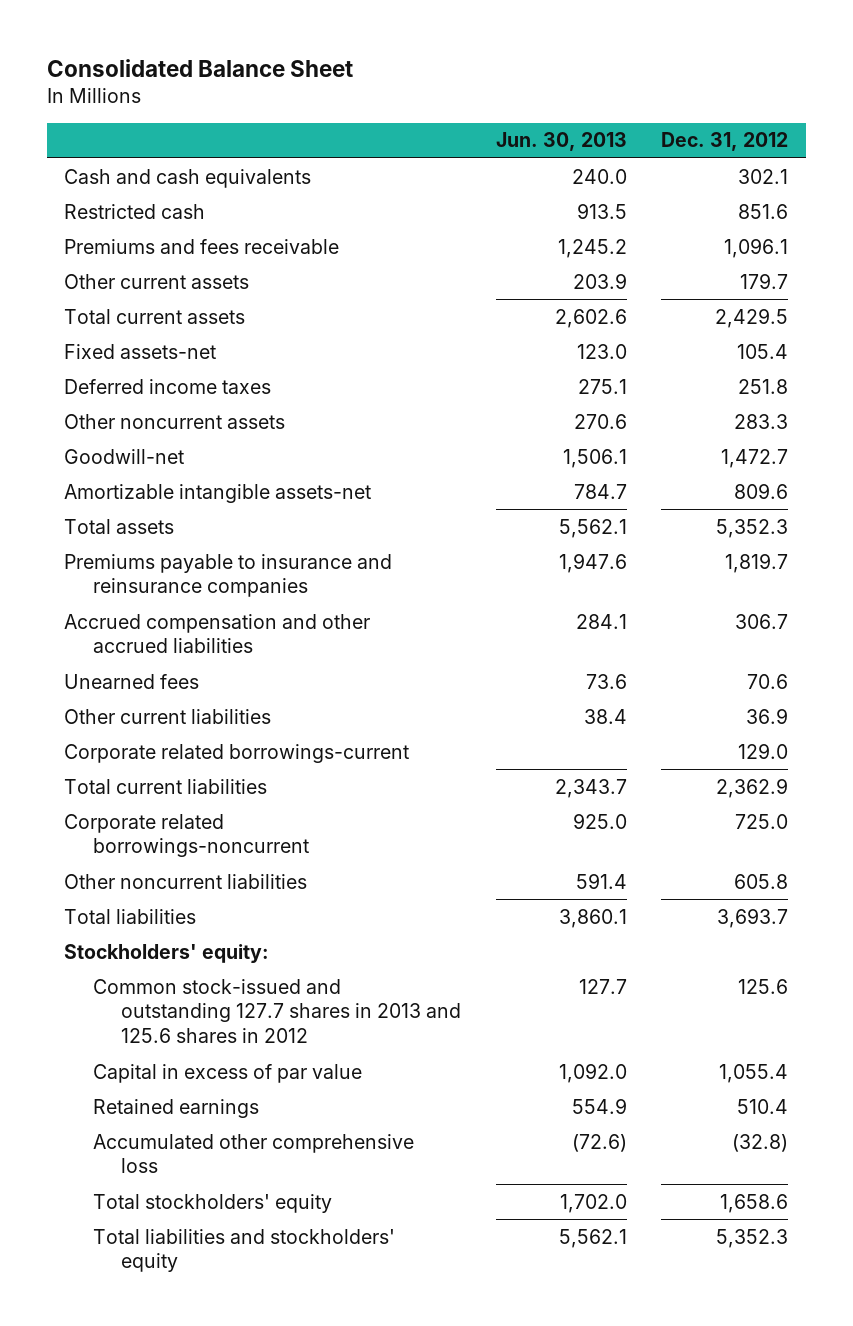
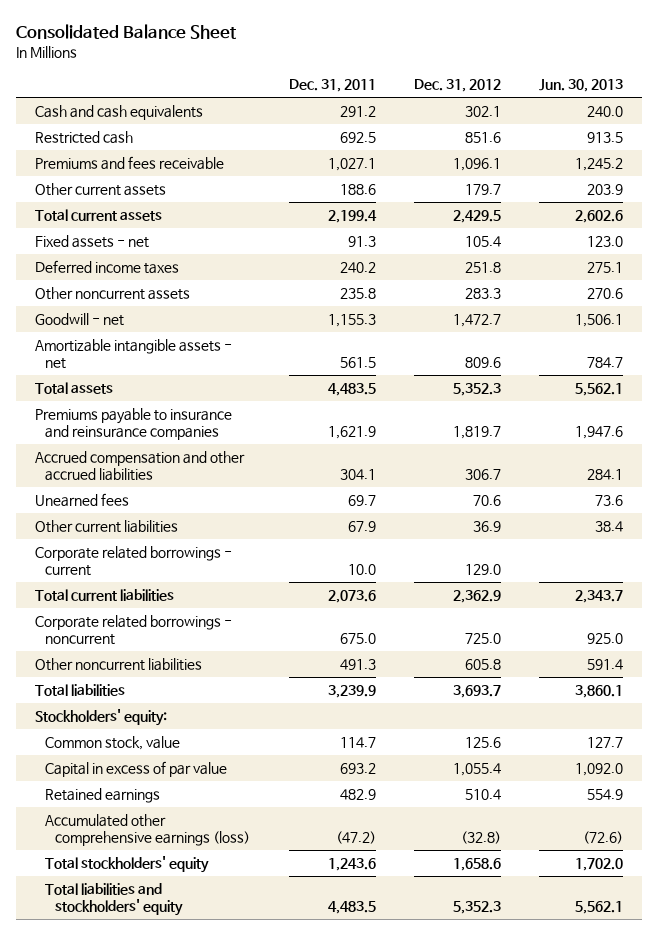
none -> [288,79,376,93] Dec. 31, 2011
[64,343,217,359] Fixed assets-net -> [34,235,149,249] Fixed assets - net
[64,448,185,464] Goodwill-net -> [34,313,124,327] Goodwill - net
[64,483,372,503] Amortizable intangible assets-net -> [34,339,232,370] Amortizable intangible assets - net
[64,743,410,763] Corporate related borrowings-current -> [34,546,232,577] Corporate related borrowings - current
[64,813,309,858] Corporate related borrowings-noncurrent -> [34,615,232,646] Corporate related borrowings - noncurrent
[92,978,462,1044] Common stock-issued and outstanding 127.7 shares in 2013 and 125.6 shares in 2012 -> [45,736,181,751] Common stock, value
[92,1133,414,1174] Accumulated other comprehensive loss -> [45,814,251,847] Accumulated other comprehensive earnings (loss)

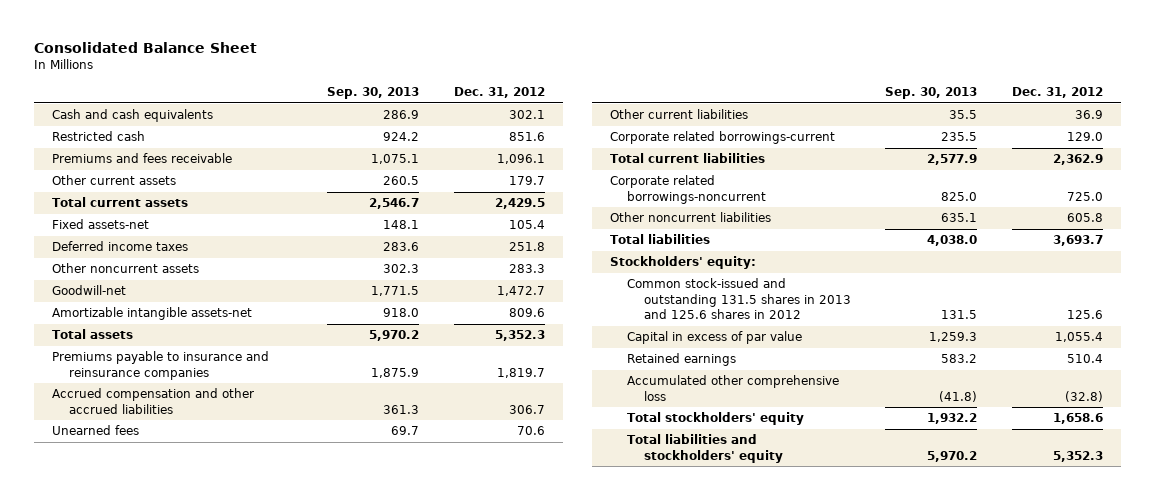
[288,79,376,93] Dec. 31, 2011 -> none
[538,79,623,93] Jun. 30, 2013 -> none
none -> [327,87,420,100] Sep. 30, 2013
[34,235,149,249] Fixed assets - net -> [51,219,149,230] Fixed assets-net
[34,313,124,327] Goodwill - net -> [51,285,126,296] Goodwill-net
[34,339,232,370] Amortizable intangible assets - net -> [51,307,252,321] Amortizable intangible assets-net
[34,546,232,577] Corporate related borrowings - current -> [609,131,835,145] Corporate related borrowings-current
[34,615,232,646] Corporate related borrowings - noncurrent -> [609,175,766,204] Corporate related borrowings-noncurrent
[45,736,181,751] Common stock, value -> [626,278,851,319] Common stock-issued and outstanding 131.5 shares in 2013 and 125.6 shares in 2012
[45,814,251,847] Accumulated other comprehensive earnings (loss) -> [626,375,839,401] Accumulated other comprehensive loss

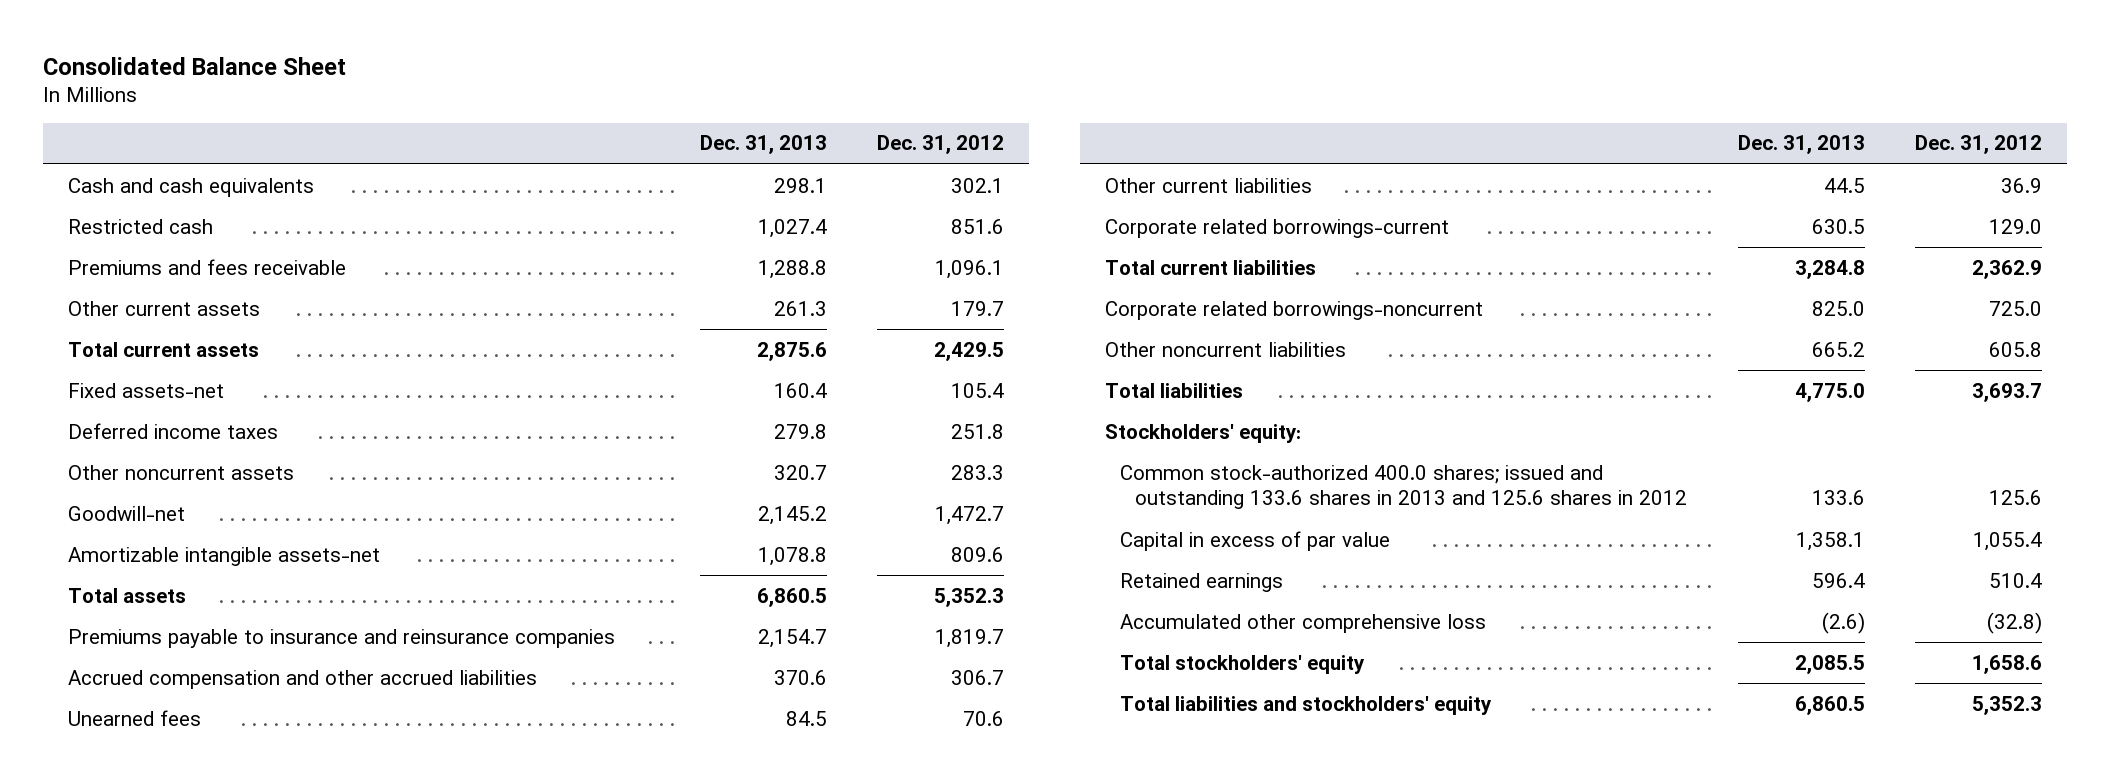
[327,87,420,100] Sep. 30, 2013 -> none
none -> [700,135,828,155] Dec. 31, 2013
[626,278,851,319] Common stock-issued and outstanding 131.5 shares in 2013 and 125.6 shares in 2012 -> [1120,464,1688,510] Common stock-authorized 400.0 shares; issued and outstanding 133.6 shares in 2013 and 125.6 shares in 2012

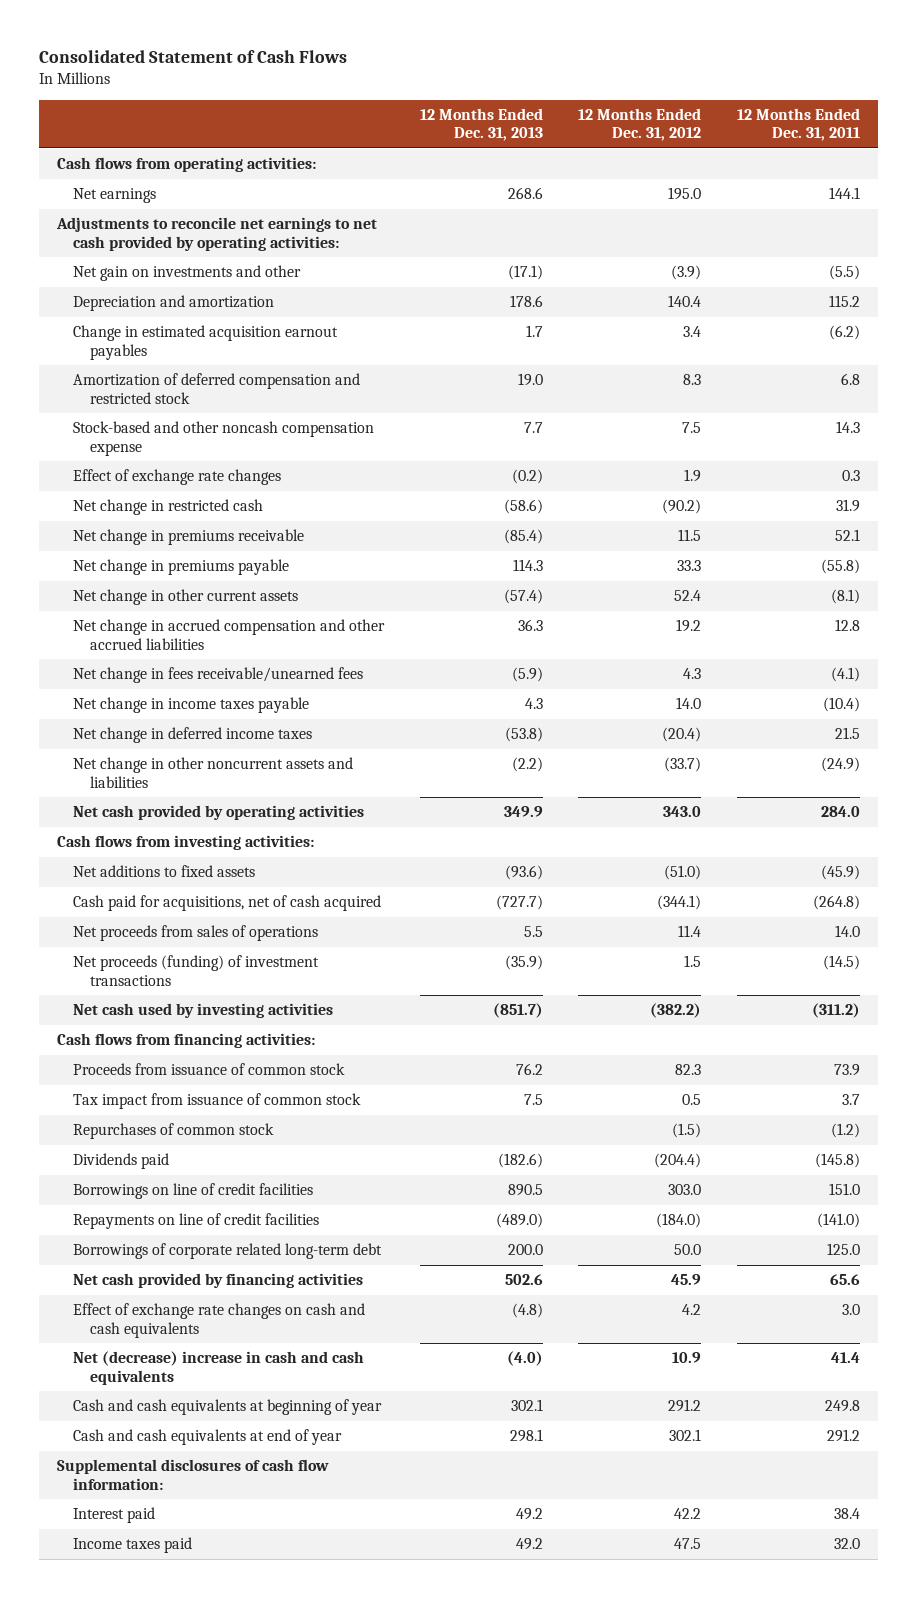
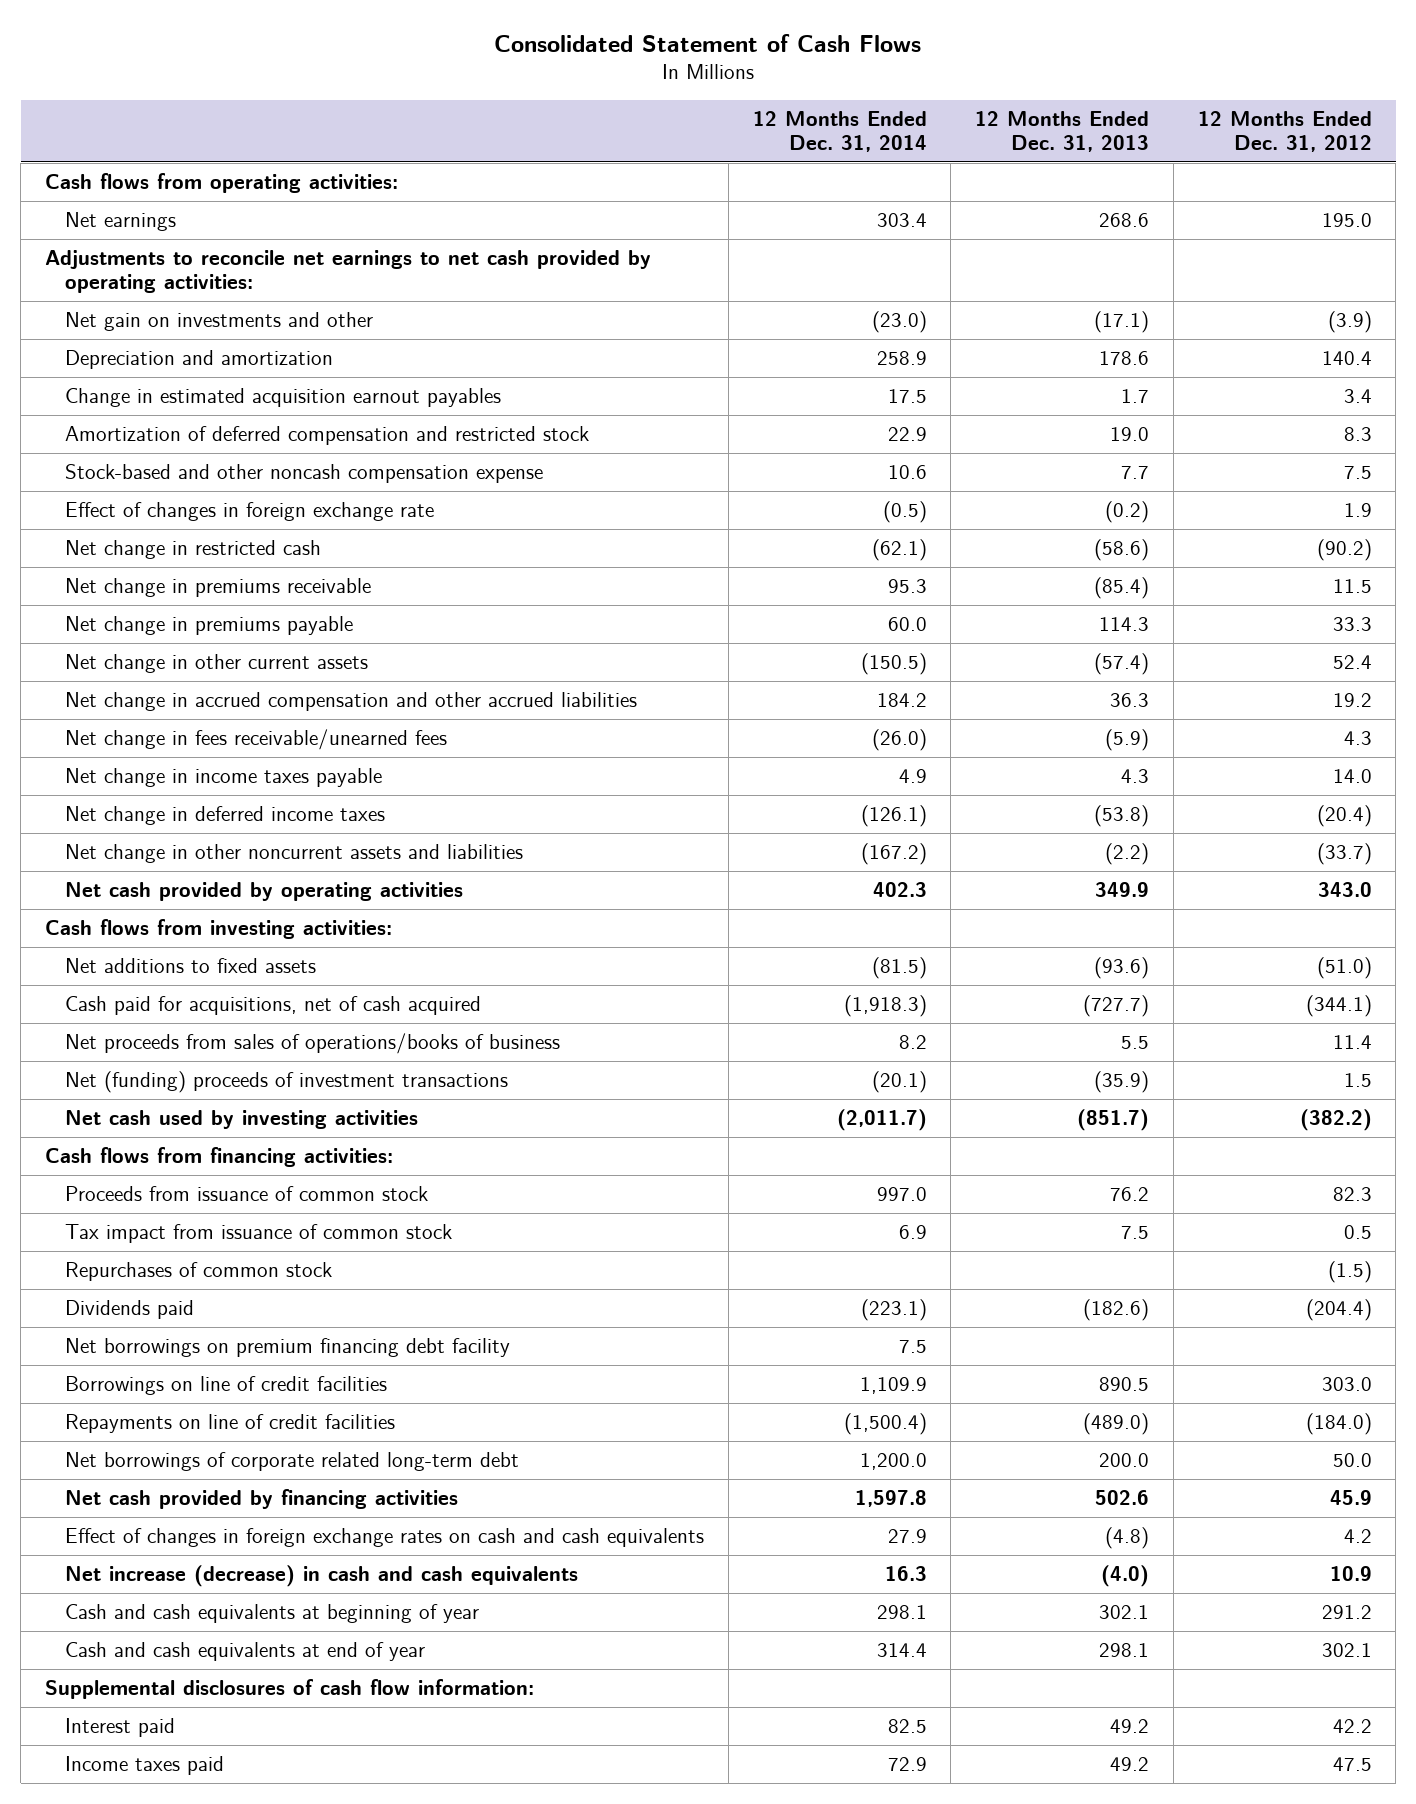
[737,107,861,142] 12 Months Ended Dec. 31, 2011 -> none
none -> [752,110,927,152] 12 Months Ended Dec. 31, 2014
[73,469,282,486] Effect of exchange rate changes -> [64,501,434,521] Effect of changes in foreign exchange rate
[73,925,319,942] Net proceeds from sales of operations -> [64,1032,560,1054] Net proceeds from sales of operations/books of business
[73,955,320,986] Net proceeds (funding) of investment transactions -> [64,1070,508,1093] Net (funding) proceeds of investment transactions
none -> [64,1337,510,1357] Net borrowings on premium financing debt facility
[73,1243,383,1260] Borrowings of corporate related long-term debt -> [64,1451,519,1471] Net borrowings of corporate related long-term debt
[73,1303,366,1338] Effect of exchange rate changes on cash and cash equivalents -> [64,1527,704,1547] Effect of changes in foreign exchange rates on cash and cash equivalents
[73,1351,365,1385] Net (decrease) increase in cash and cash equivalents -> [64,1564,578,1587] Net increase (decrease) in cash and cash equivalents

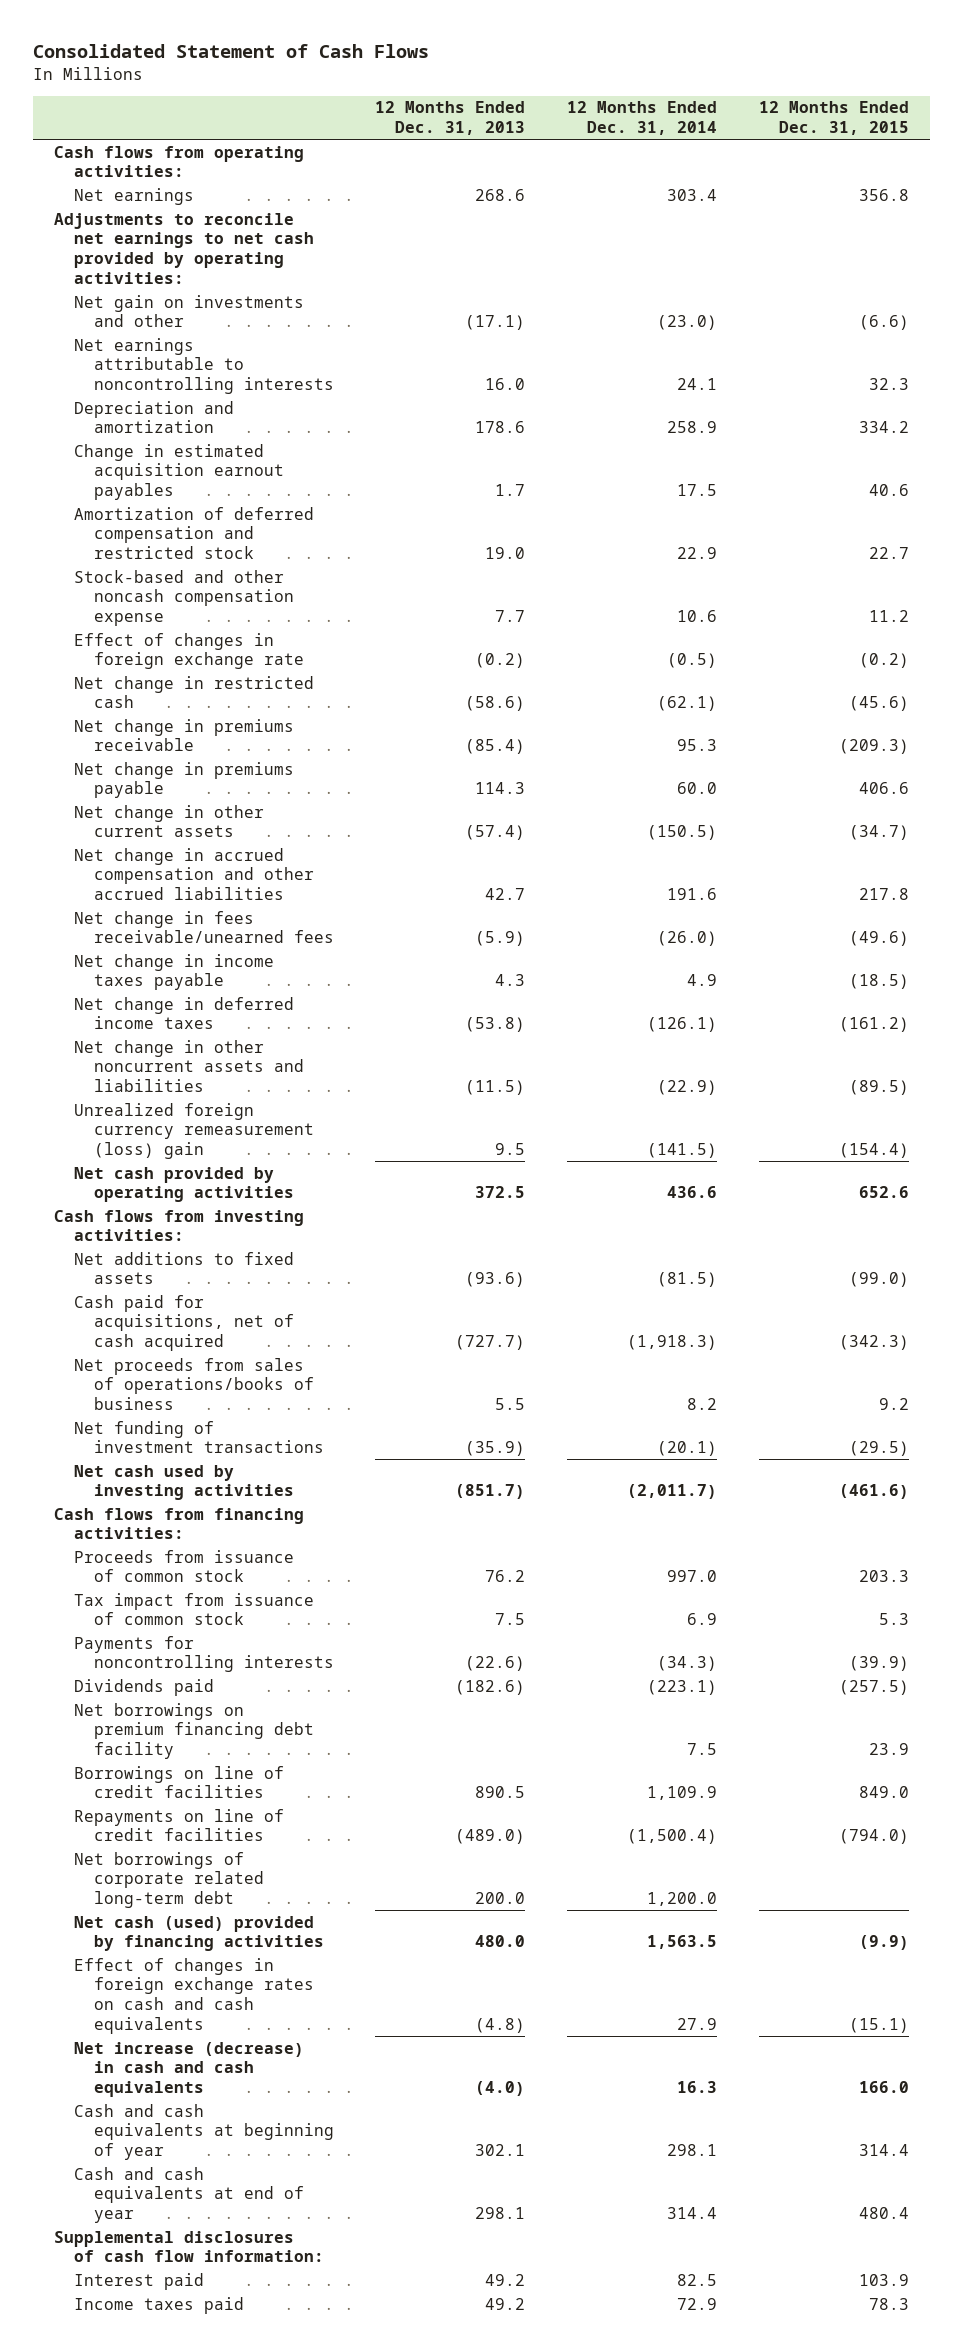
[1197,110,1372,152] 12 Months Ended Dec. 31, 2012 -> none
none -> [758,101,909,135] 12 Months Ended Dec. 31, 2015
none -> [73,337,334,394] Net earnings attributable to noncontrolling interests
[876,692,927,707] 184.2 -> [667,887,718,900] 191.6
[1110,692,1150,707] 36.3 -> [485,887,526,900] 42.7
[860,842,927,865] (167.2) -> [657,1079,718,1095] (22.9)
[1105,842,1150,865] (2.2) -> [465,1079,526,1095] (11.5)
none -> [73,1102,314,1159] Unrealized foreign currency remeasurement (loss) gain
[872,881,927,897] 402.3 -> [667,1186,718,1199] 436.6
[1095,881,1150,897] 349.9 -> [475,1186,526,1199] 372.5
[64,1070,508,1093] Net (funding) proceeds of investment transactions -> [73,1420,324,1454] Net funding of investment transactions
[64,1261,332,1281] Repurchases of common stock -> none
none -> [73,1635,334,1673] Payments for noncontrolling interests
[64,1488,458,1509] Net cash provided by financing activities -> [73,1915,324,1952] Net cash (used) provided by financing activities
[854,1489,927,1507] 1,597.8 -> [647,1935,718,1950] 1,563.5
[1095,1489,1150,1505] 502.6 -> [475,1935,526,1948] 480.0

